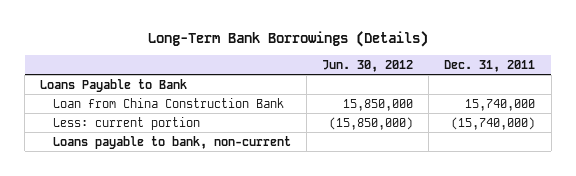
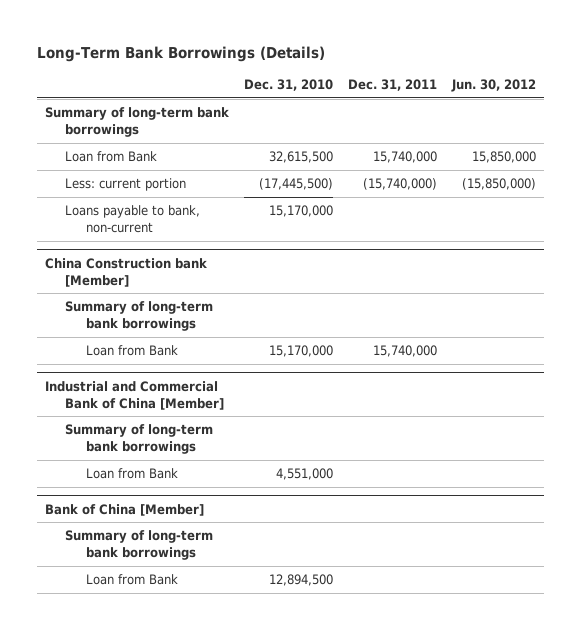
none -> [244,79,334,92] Dec. 31, 2010
[40,78,188,92] Loans Payable to Bank -> [44,107,229,138] Summary of long-term bank borrowings
[52,97,284,108] Loan from China Construction Bank -> [65,151,158,163] Loan from Bank
none -> [44,257,207,287] China Construction bank [Member]
none -> [65,301,214,332] Summary of long-term bank borrowings
none -> [85,345,178,357] Loan from Bank
none -> [44,380,225,410] Industrial and Commercial Bank of China [Member]
none -> [65,424,214,455] Summary of long-term bank borrowings
none -> [85,468,178,480] Loan from Bank
none -> [44,503,204,516] Bank of China [Member]
none -> [65,530,214,561] Summary of long-term bank borrowings
none -> [85,574,178,586] Loan from Bank

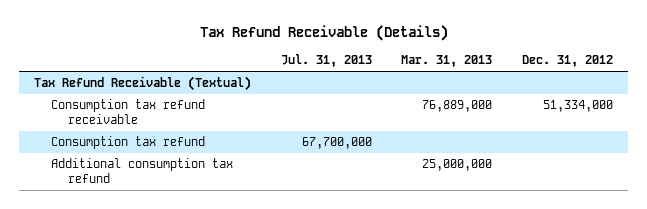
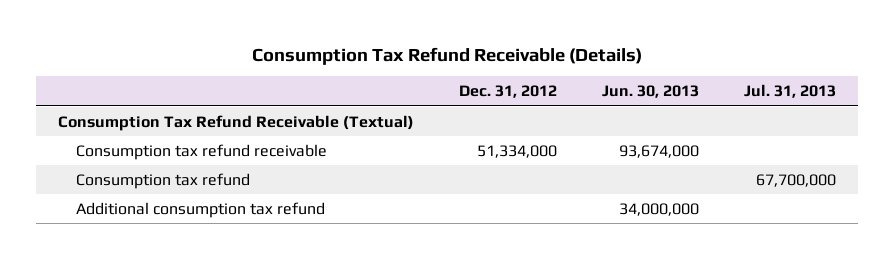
[199,25,448,42] Tax Refund Receivable (Details) -> [252,46,643,65] Consumption Tax Refund Receivable (Details)
[401,55,493,68] Mar. 31, 2013 -> none
none -> [601,85,699,99] Jun. 30, 2013
[33,76,251,92] Tax Refund Receivable (Textual) -> [58,114,415,131] Consumption Tax Refund Receivable (Textual)

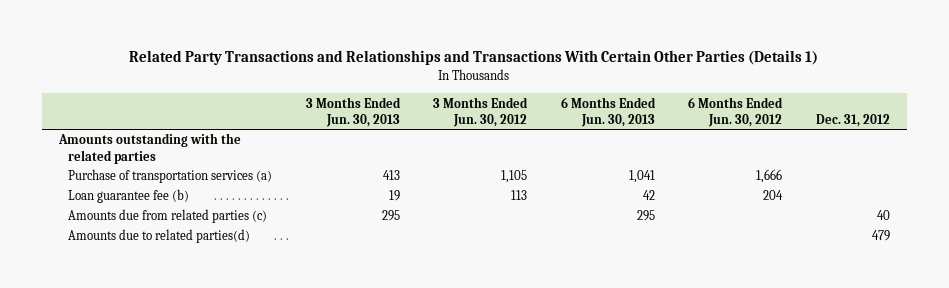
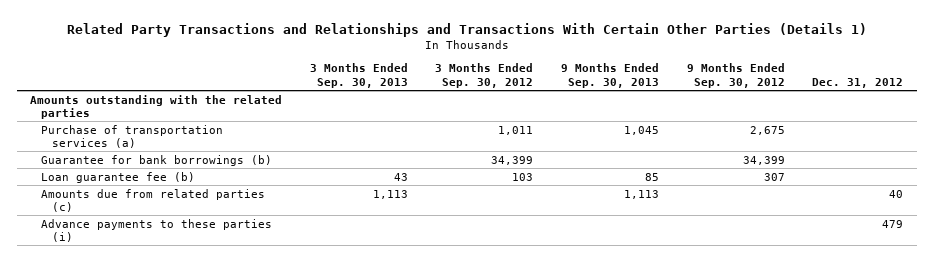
[305,96,401,127] 3 Months Ended Jun. 30, 2013 -> none
[433,96,529,127] 3 Months Ended Jun. 30, 2012 -> none
[560,96,656,127] 6 Months Ended Jun. 30, 2013 -> none
[688,96,784,127] 6 Months Ended Jun. 30, 2012 -> none
none -> [309,63,408,88] 3 Months Ended Sep. 30, 2013
none -> [435,63,534,88] 3 Months Ended Sep. 30, 2012
none -> [561,63,660,88] 9 Months Ended Sep. 30, 2013
none -> [686,63,785,88] 9 Months Ended Sep. 30, 2012
none -> [41,154,273,166] Guarantee for bank borrowings (b)
[68,229,251,244] Amounts due to related parties(d) -> [41,218,273,242] Advance payments to these parties (i)

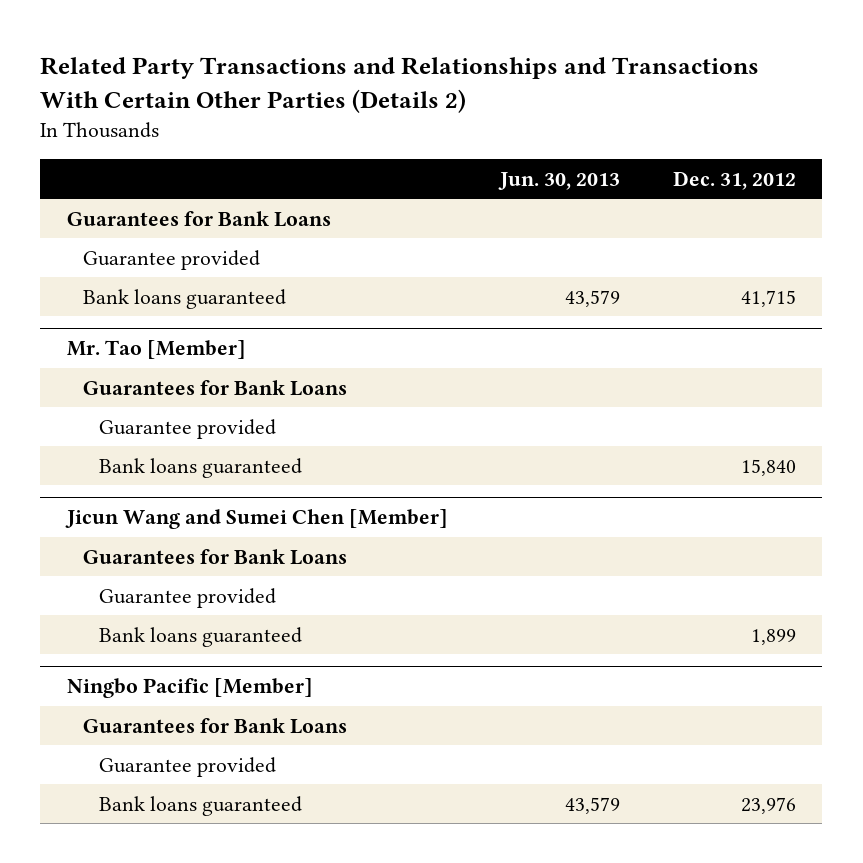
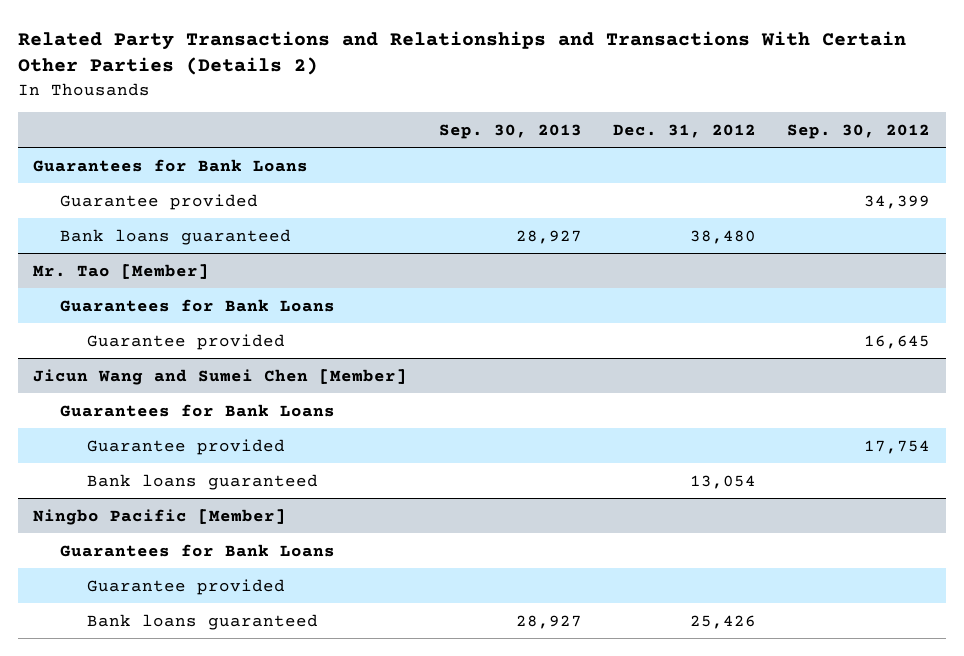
[498,171,621,190] Jun. 30, 2013 -> none
none -> [438,123,582,139] Sep. 30, 2013
none -> [787,123,931,139] Sep. 30, 2012
[740,289,796,307] 41,715 -> [690,229,757,244] 38,480
[98,457,302,478] Bank loans guaranteed -> none
[750,628,796,645] 1,899 -> [690,474,757,489] 13,054
[740,796,796,814] 23,976 -> [690,614,757,629] 25,426

